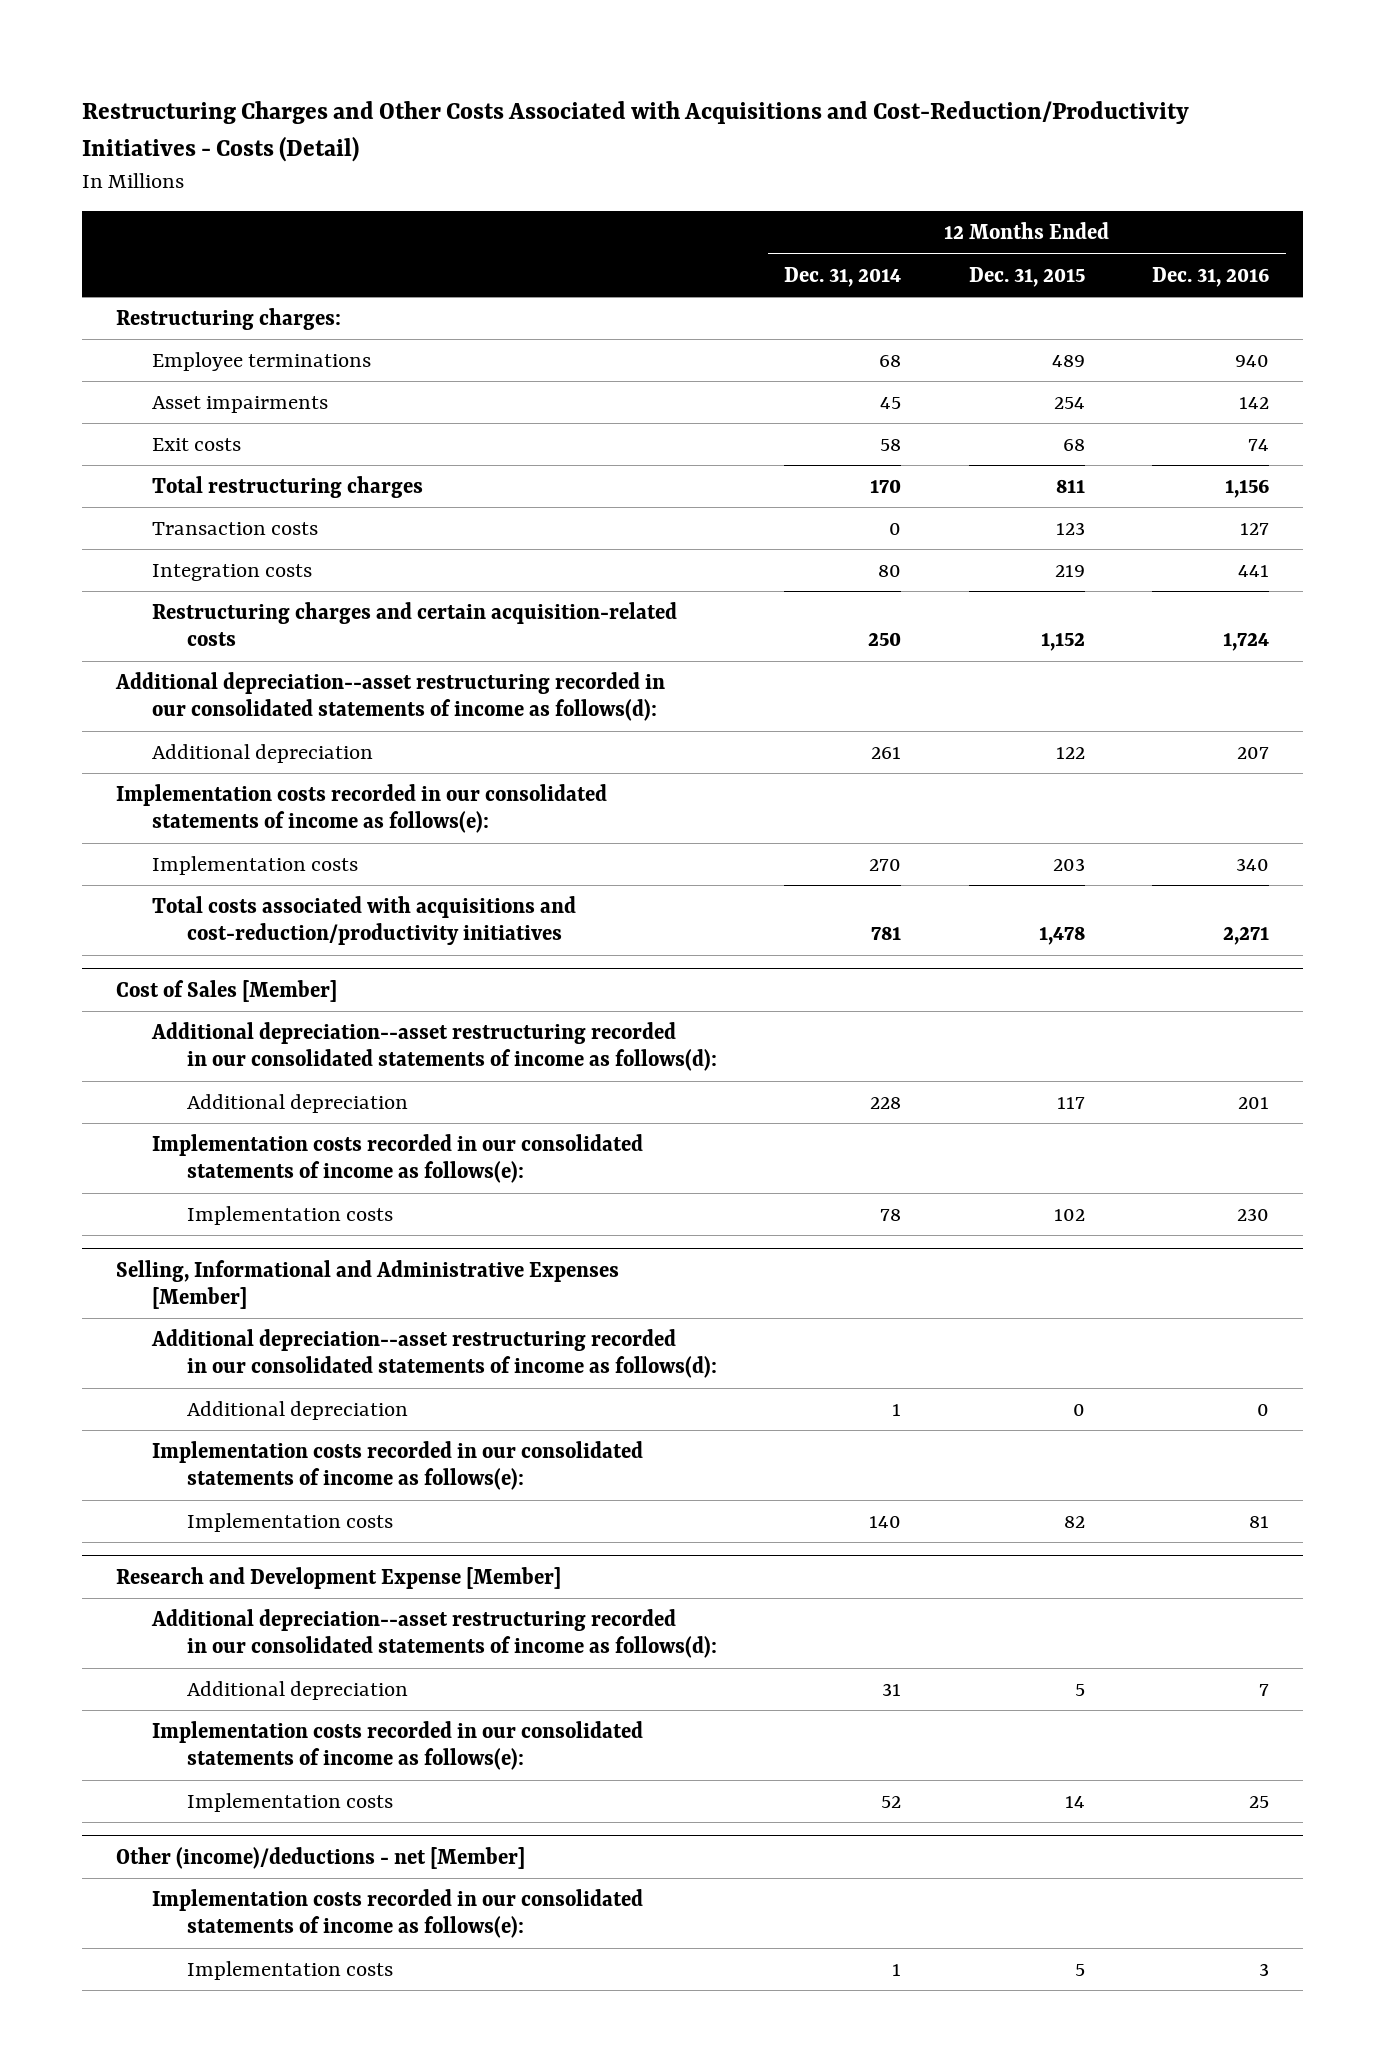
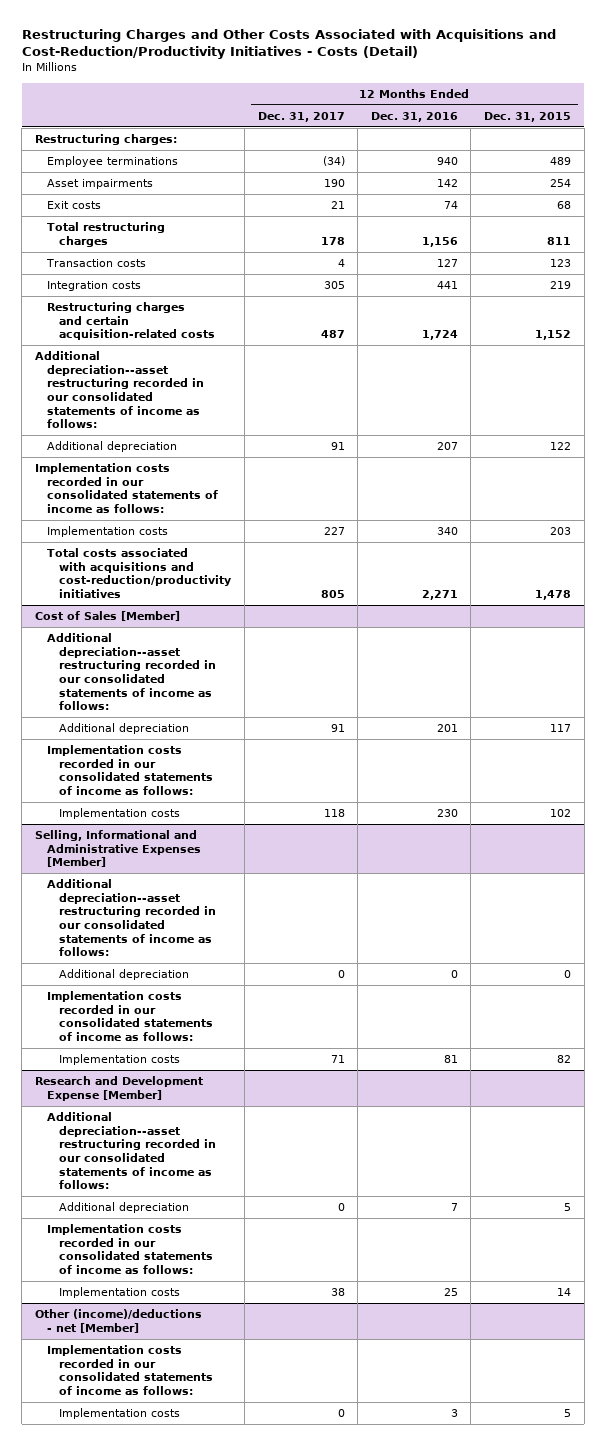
[784,266,902,287] Dec. 31, 2014 -> none
none -> [257,111,345,122] Dec. 31, 2017
[114,671,665,722] Additional depreciation--asset restructuring recorded in our consolidated statements of income as follows(d): -> [34,351,205,429] Additional depreciation--asset restructuring recorded in our consolidated statements of income as follows:
[115,783,607,834] Implementation costs recorded in our consolidated statements of income as follows(e): -> [34,463,219,513] Implementation costs recorded in our consolidated statements of income as follows:
[150,1021,718,1072] Additional depreciation--asset restructuring recorded in our consolidated statements of income as follows(d): -> [47,633,217,711] Additional depreciation--asset restructuring recorded in our consolidated statements of income as follows:
[151,1133,643,1184] Implementation costs recorded in our consolidated statements of income as follows(e): -> [47,745,214,795] Implementation costs recorded in our consolidated statements of income as follows:
[150,1328,718,1379] Additional depreciation--asset restructuring recorded in our consolidated statements of income as follows(d): -> [47,879,217,957] Additional depreciation--asset restructuring recorded in our consolidated statements of income as follows:
[151,1440,643,1491] Implementation costs recorded in our consolidated statements of income as follows(e): -> [47,991,214,1041] Implementation costs recorded in our consolidated statements of income as follows:
[150,1608,718,1659] Additional depreciation--asset restructuring recorded in our consolidated statements of income as follows(d): -> [47,1112,217,1190] Additional depreciation--asset restructuring recorded in our consolidated statements of income as follows:
[151,1720,643,1771] Implementation costs recorded in our consolidated statements of income as follows(e): -> [47,1224,214,1274] Implementation costs recorded in our consolidated statements of income as follows:
[151,1888,643,1939] Implementation costs recorded in our consolidated statements of income as follows(e): -> [47,1345,214,1395] Implementation costs recorded in our consolidated statements of income as follows:

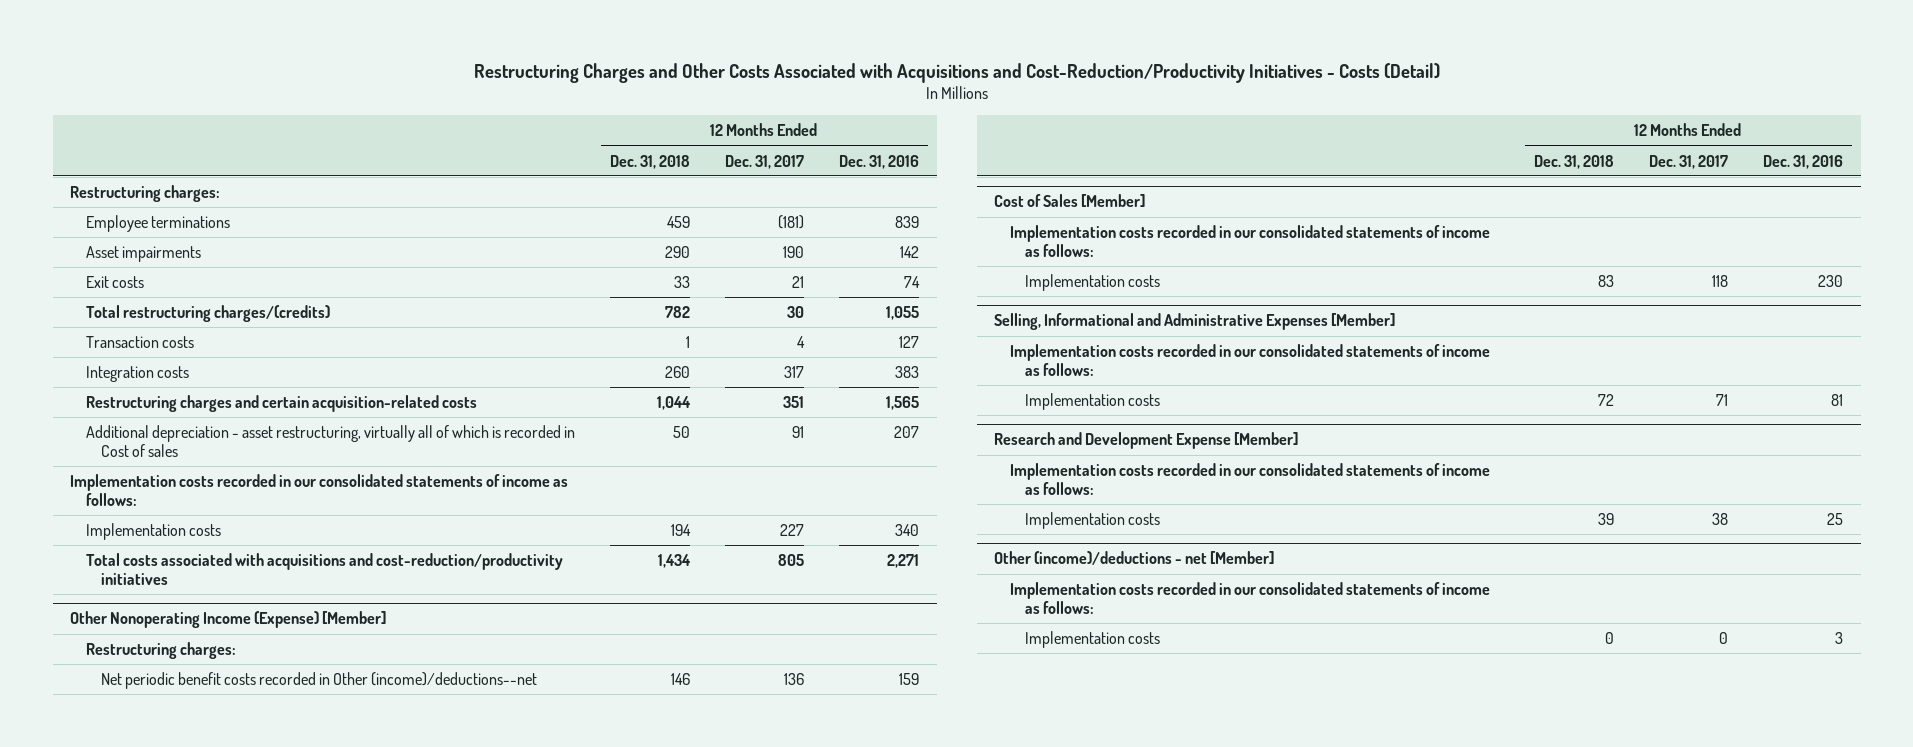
[484,111,572,122] Dec. 31, 2015 -> none
none -> [609,154,690,169] Dec. 31, 2018
[322,156,345,167] (34) -> [777,214,804,229] (181)
[436,157,458,166] 940 -> [894,215,919,228] 839
[47,222,166,247] Total restructuring charges -> [85,304,330,322] Total restructuring charges/(credits)
[320,236,345,245] 178 -> [786,305,804,318] 30
[421,236,458,247] 1,156 -> [885,305,919,320] 1,055
[34,351,205,429] Additional depreciation--asset restructuring recorded in our consolidated statements of income as follows: -> none
[323,281,345,290] 305 -> [783,365,804,378] 317
[436,281,458,290] 441 -> [894,365,919,378] 383
[320,330,345,339] 487 -> [782,395,804,408] 351
[421,330,458,341] 1,724 -> [885,395,919,410] 1,565
[47,441,178,453] Additional depreciation -> [85,424,575,457] Additional depreciation - asset restructuring, virtually all of which is recorded in Cost of sales
none -> [70,611,387,629] Other Nonoperating Income (Expense) [Member]
none -> [85,641,236,659] Restructuring charges:
none -> [101,671,538,689] Net periodic benefit costs recorded in Other (income)/deductions--net
[47,633,217,711] Additional depreciation--asset restructuring recorded in our consolidated statements of income as follows: -> none
[59,723,190,735] Additional depreciation -> none
[47,879,217,957] Additional depreciation--asset restructuring recorded in our consolidated statements of income as follows: -> none
[59,969,190,981] Additional depreciation -> none
[47,1112,217,1190] Additional depreciation--asset restructuring recorded in our consolidated statements of income as follows: -> none
[59,1202,190,1214] Additional depreciation -> none

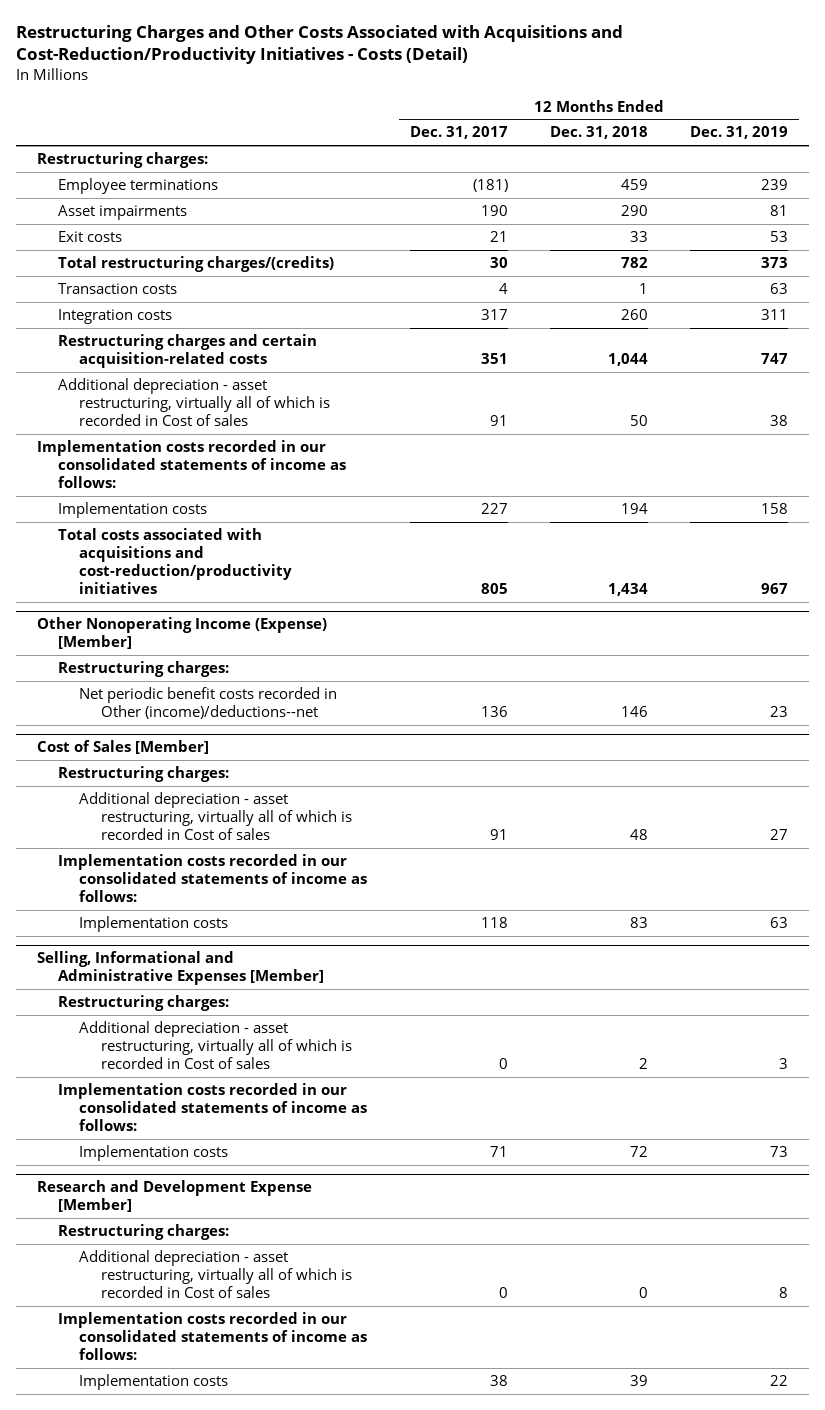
[838,154,919,169] Dec. 31, 2016 -> none
none -> [690,126,789,140] Dec. 31, 2019
none -> [58,765,230,782] Restructuring charges:
none -> [79,791,352,841] Additional depreciation - asset restructuring, virtually all of which is recorded in Cost of sales
none -> [58,994,230,1011] Restructuring charges:
none -> [79,1020,352,1070] Additional depreciation - asset restructuring, virtually all of which is recorded in Cost of sales
none -> [58,1223,230,1240] Restructuring charges:
none -> [79,1249,352,1299] Additional depreciation - asset restructuring, virtually all of which is recorded in Cost of sales
[994,551,1275,566] Other (income)/deductions - net [Member] -> none
[1009,581,1490,614] Implementation costs recorded in our consolidated statements of income as follows: -> none
[1025,630,1161,648] Implementation costs -> none

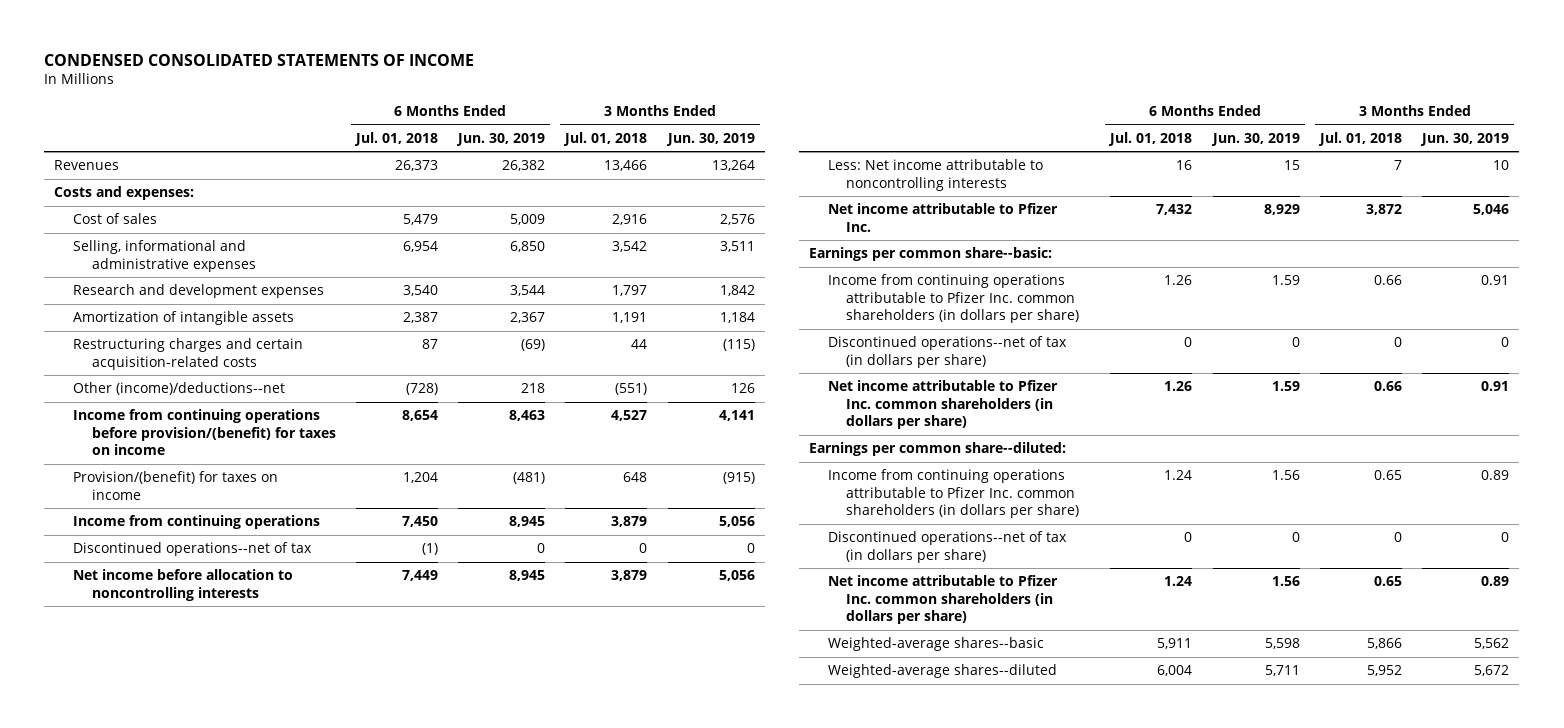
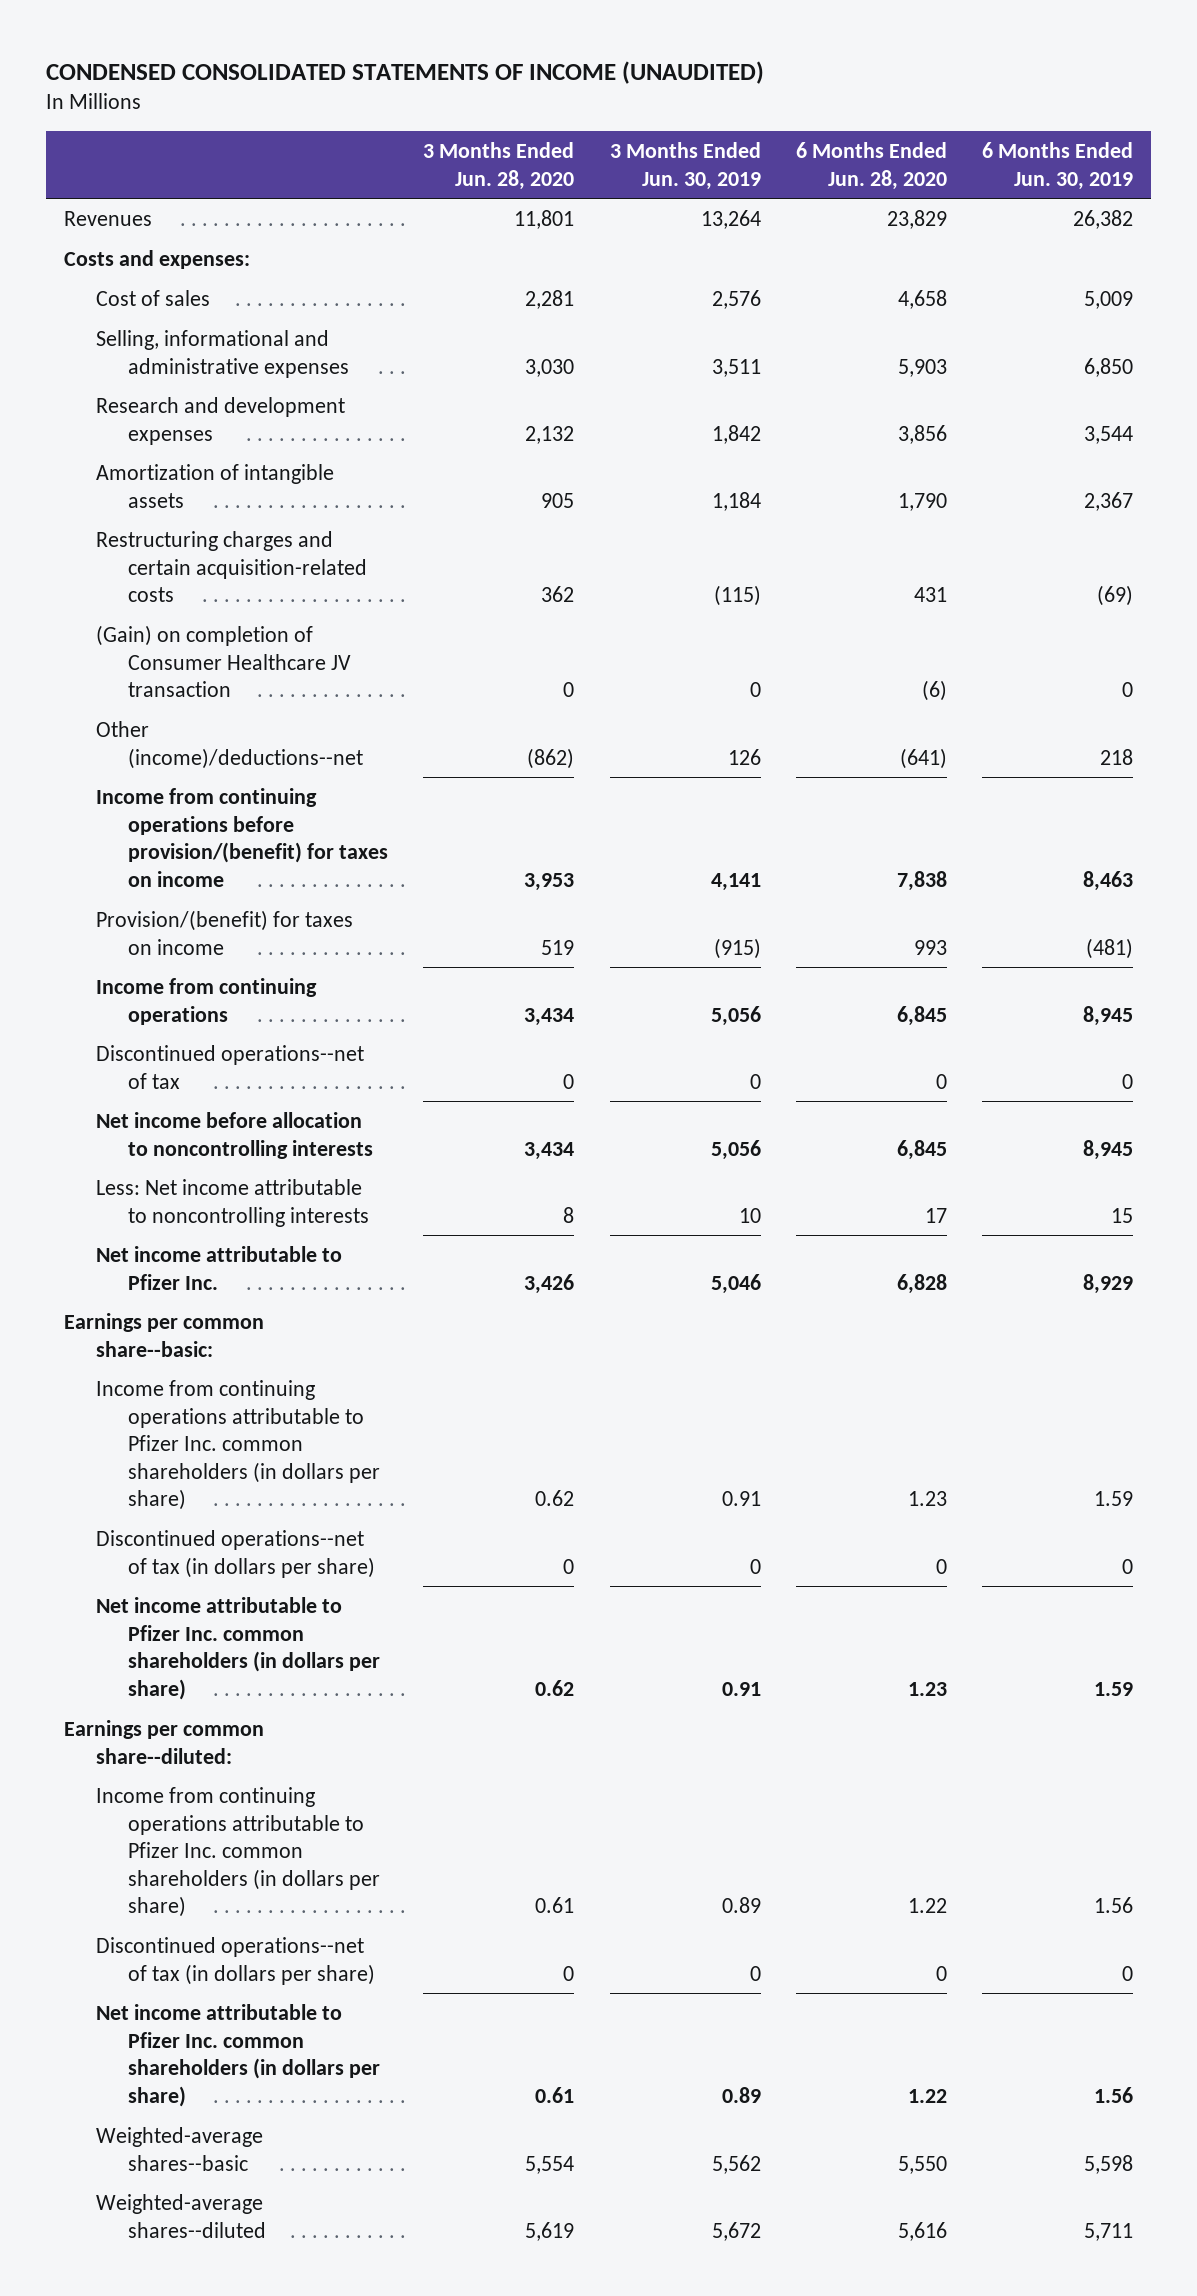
[44,53,475,66] CONDENSED CONSOLIDATED STATEMENTS OF INCOME -> [46,60,765,84] CONDENSED CONSOLIDATED STATEMENTS OF INCOME (UNAUDITED)
[353,131,438,146] Jul. 01, 2018 -> none
[563,131,648,146] Jul. 01, 2018 -> none
none -> [423,141,575,190] 3 Months Ended Jun. 28, 2020
none -> [795,141,947,190] 6 Months Ended Jun. 28, 2020
none -> [96,624,352,698] (Gain) on completion of Consumer Healthcare JV transaction

